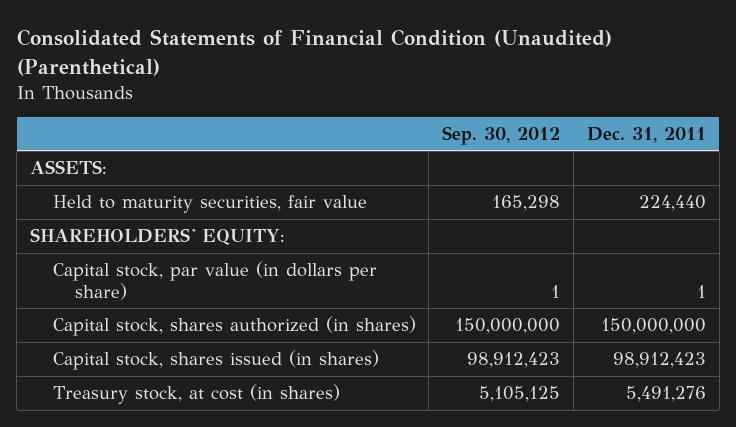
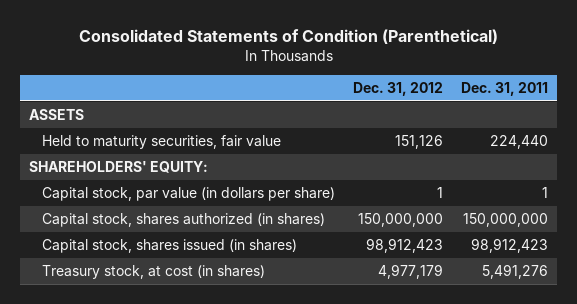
[16,29,612,76] Consolidated Statements of Financial Condition (Unaudited) (Parenthetical) -> [78,28,498,44] Consolidated Statements of Condition (Parenthetical)
[442,125,561,145] Sep. 30, 2012 -> none
none -> [352,81,443,96] Dec. 31, 2012
[30,160,108,175] ASSETS: -> [29,109,85,121] ASSETS

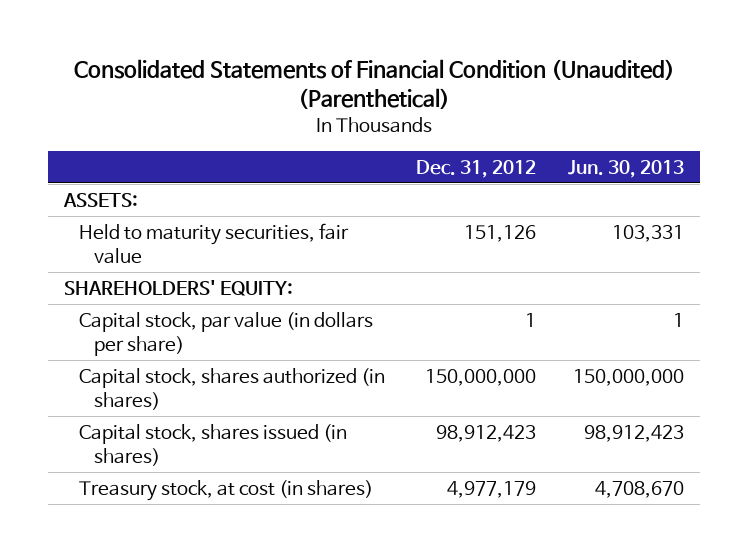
[78,28,498,44] Consolidated Statements of Condition (Parenthetical) -> [73,59,675,110] Consolidated Statements of Financial Condition (Unaudited) (Parenthetical)
[461,81,549,96] Dec. 31, 2011 -> none
none -> [567,159,684,178] Jun. 30, 2013
[29,109,85,121] ASSETS -> [62,192,138,207] ASSETS:

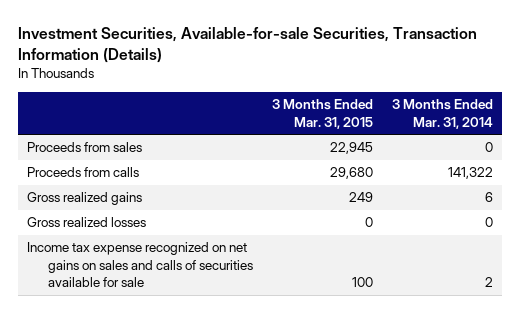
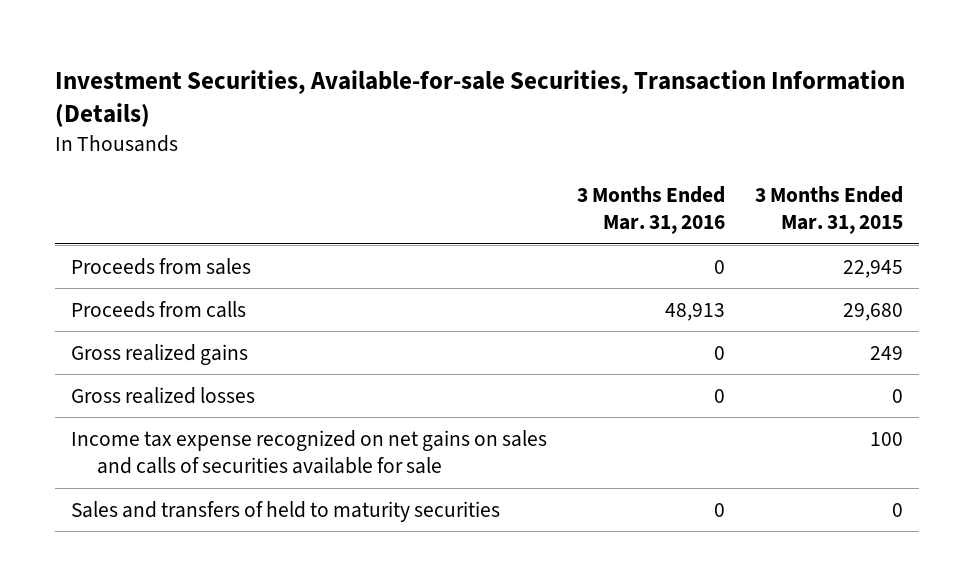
[391,99,493,129] 3 Months Ended Mar. 31, 2014 -> none
none -> [576,185,725,235] 3 Months Ended Mar. 31, 2016
none -> [70,500,500,522] Sales and transfers of held to maturity securities

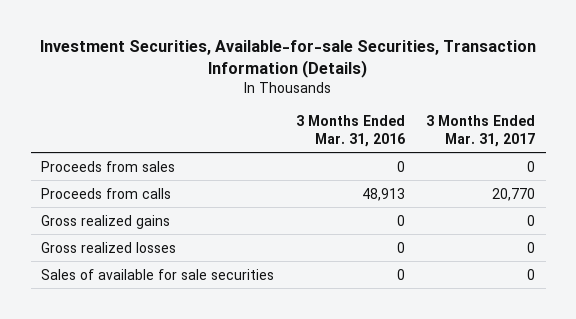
[755,185,904,235] 3 Months Ended Mar. 31, 2015 -> none
none -> [425,114,535,147] 3 Months Ended Mar. 31, 2017
[70,429,547,475] Income tax expense recognized on net gains on sales and calls of securities available for sale -> none
[70,500,500,522] Sales and transfers of held to maturity securities -> none
none -> [41,268,275,280] Sales of available for sale securities

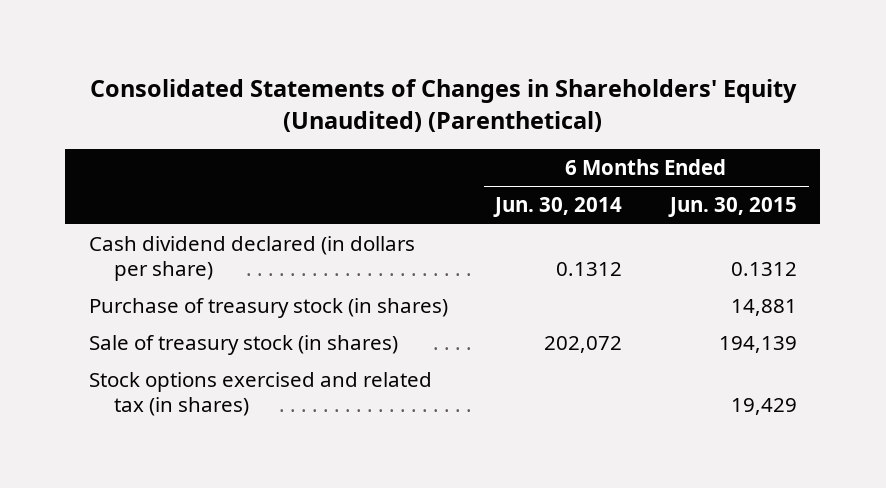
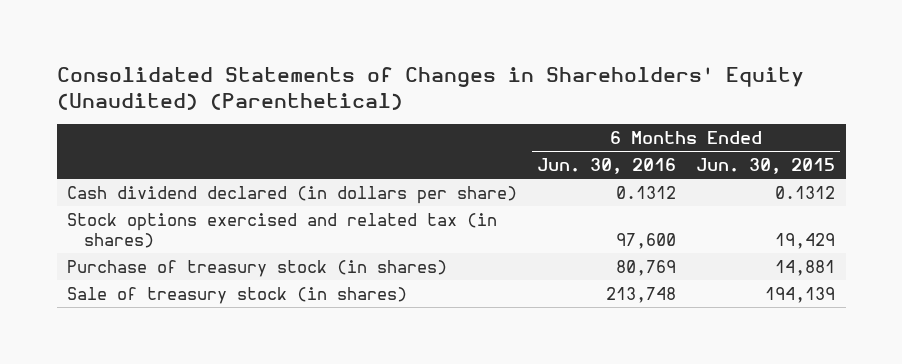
[493,197,623,218] Jun. 30, 2014 -> none
none -> [537,158,677,175] Jun. 30, 2016
[89,372,433,416] Stock options exercised and related tax (in shares) -> [66,212,497,249] Stock options exercised and related tax (in shares)

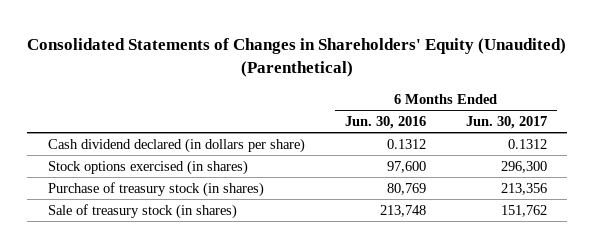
[696,158,836,175] Jun. 30, 2015 -> none
none -> [466,115,548,129] Jun. 30, 2017
[66,212,497,249] Stock options exercised and related tax (in shares) -> [47,159,248,175] Stock options exercised (in shares)

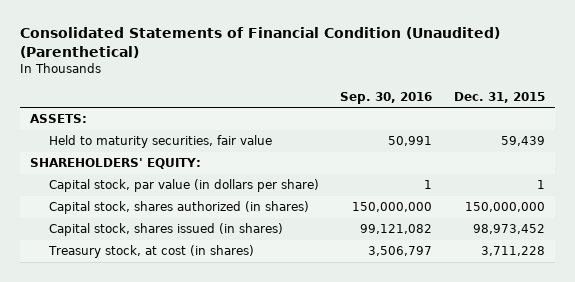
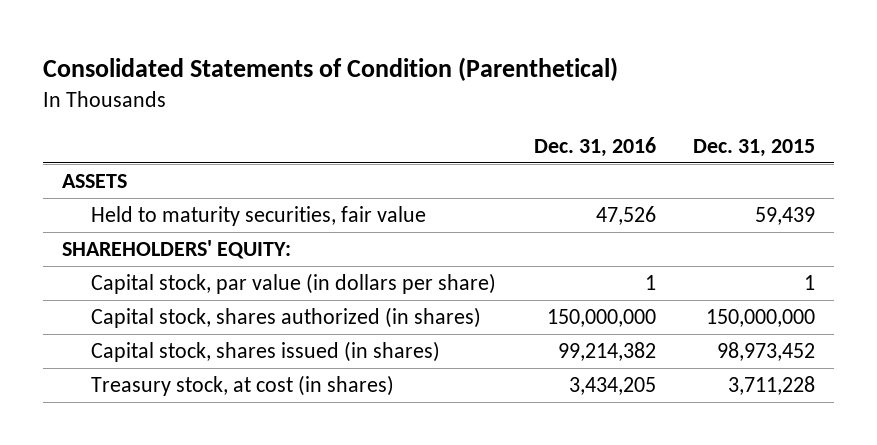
[19,27,500,59] Consolidated Statements of Financial Condition (Unaudited) (Parenthetical) -> [42,56,618,81] Consolidated Statements of Condition (Parenthetical)
[340,91,433,104] Sep. 30, 2016 -> none
none -> [533,136,656,157] Dec. 31, 2016
[30,114,88,124] ASSETS: -> [61,174,127,189] ASSETS

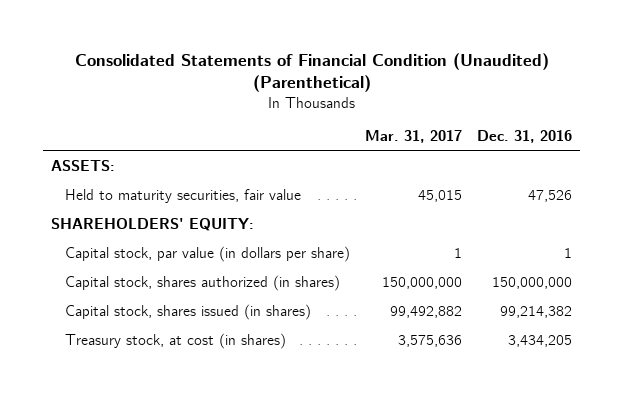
[42,56,618,81] Consolidated Statements of Condition (Parenthetical) -> [74,52,549,93] Consolidated Statements of Financial Condition (Unaudited) (Parenthetical)
[693,138,816,157] Dec. 31, 2015 -> none
none -> [364,130,462,144] Mar. 31, 2017
[61,174,127,189] ASSETS -> [50,160,115,172] ASSETS:

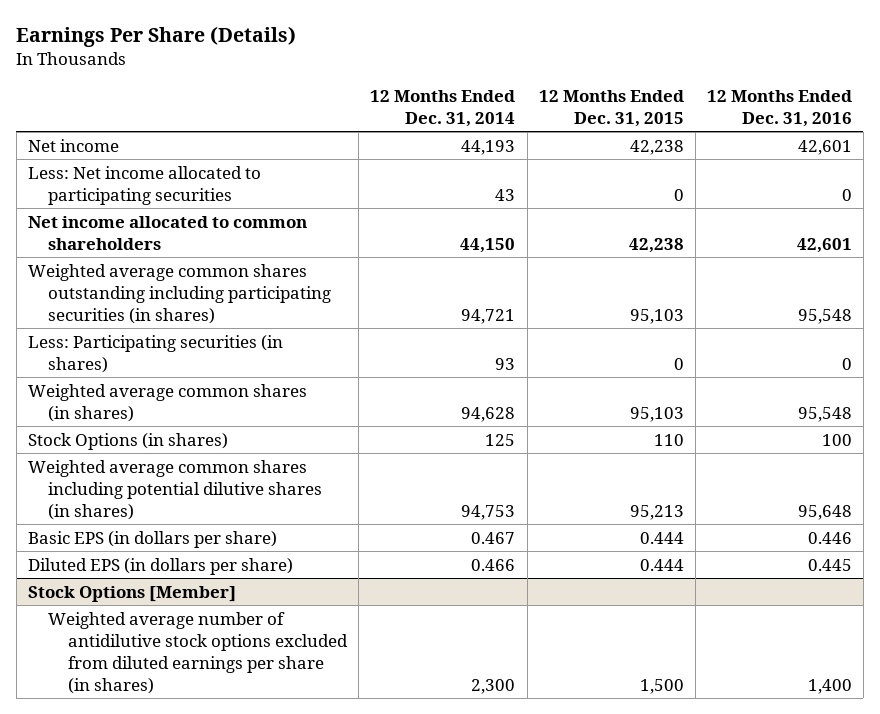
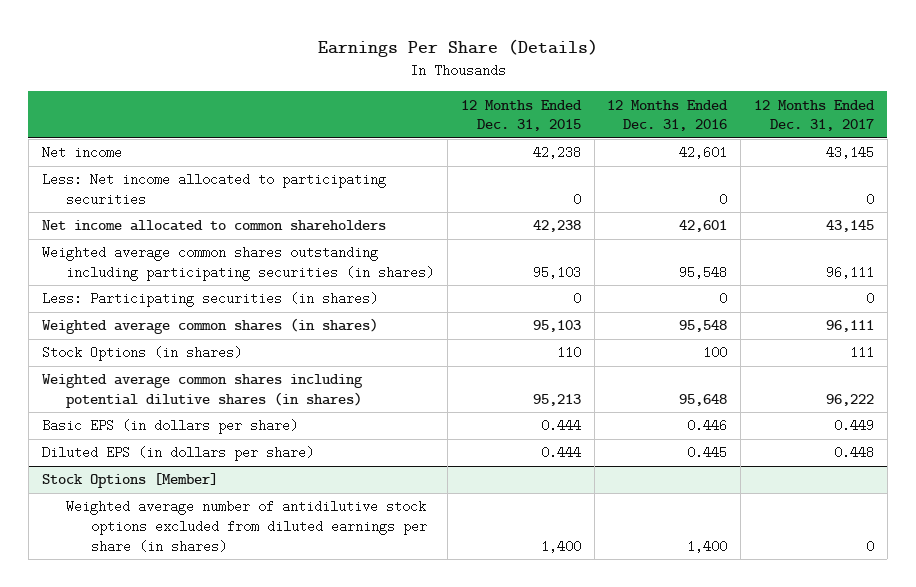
[370,89,516,127] 12 Months Ended Dec. 31, 2014 -> none
none -> [753,99,875,132] 12 Months Ended Dec. 31, 2017
[639,678,684,694] 1,500 -> [540,539,581,553] 1,400

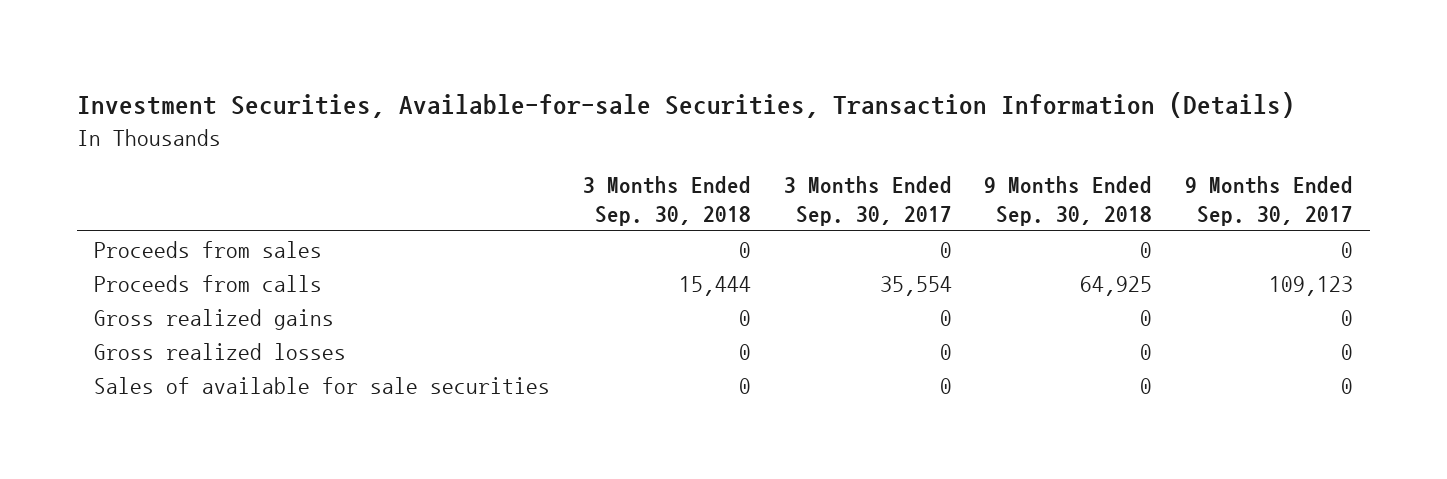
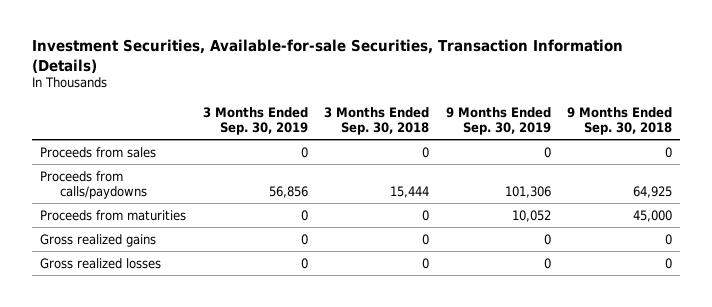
[783,176,952,226] 3 Months Ended Sep. 30, 2017 -> none
[1185,176,1354,226] 9 Months Ended Sep. 30, 2017 -> none
none -> [202,106,308,135] 3 Months Ended Sep. 30, 2019
none -> [445,106,551,135] 9 Months Ended Sep. 30, 2019
[93,274,322,292] Proceeds from calls -> [40,170,147,199] Proceeds from calls/paydowns
none -> [40,209,187,221] Proceeds from maturities
[93,376,550,394] Sales of available for sale securities -> none

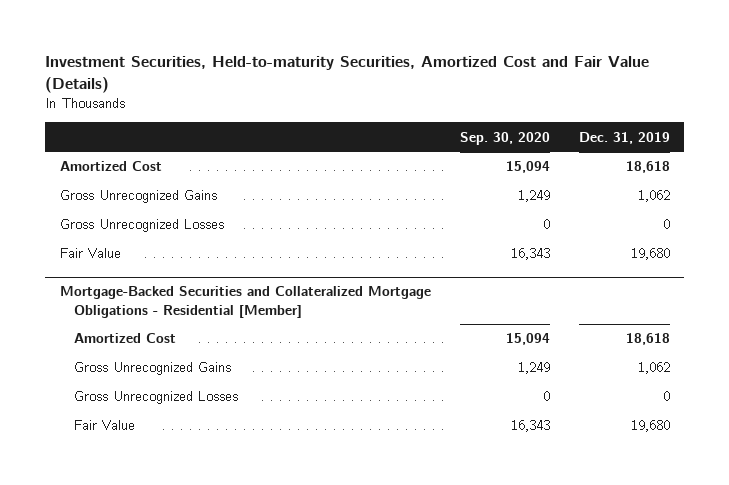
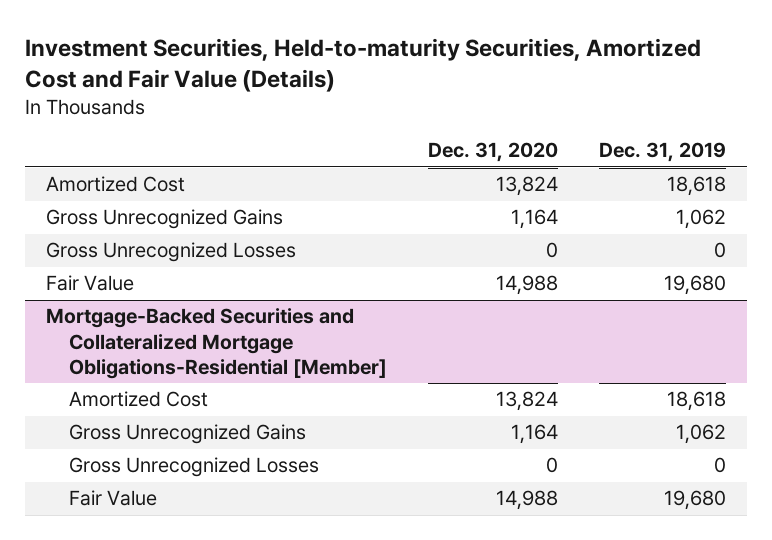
[459,131,550,145] Sep. 30, 2020 -> none
none -> [428,142,559,163] Dec. 31, 2020
[59,286,431,318] Mortgage-Backed Securities and Collateralized Mortgage Obligations - Residential [Member] -> [45,308,387,379] Mortgage-Backed Securities and Collateralized Mortgage Obligations-Residential [Member]

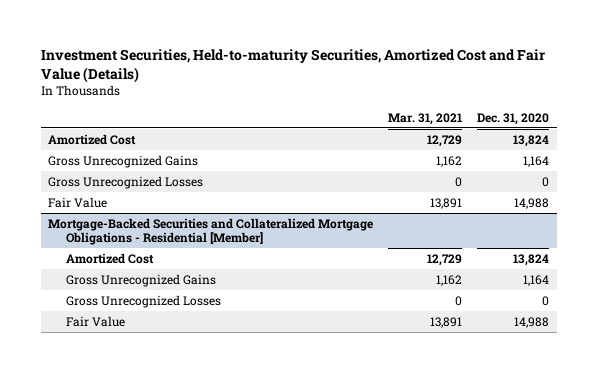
[599,142,727,163] Dec. 31, 2019 -> none
none -> [388,112,463,125] Mar. 31, 2021
[45,308,387,379] Mortgage-Backed Securities and Collateralized Mortgage Obligations-Residential [Member] -> [48,217,374,245] Mortgage-Backed Securities and Collateralized Mortgage Obligations - Residential [Member]

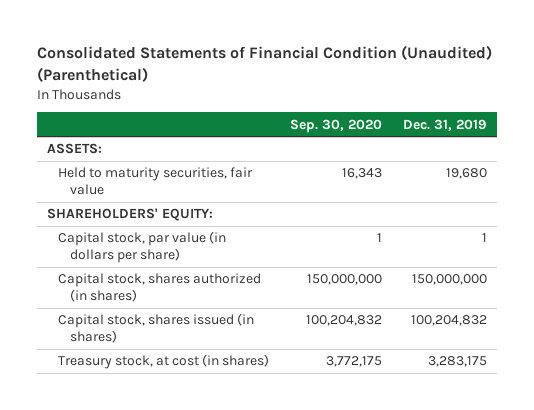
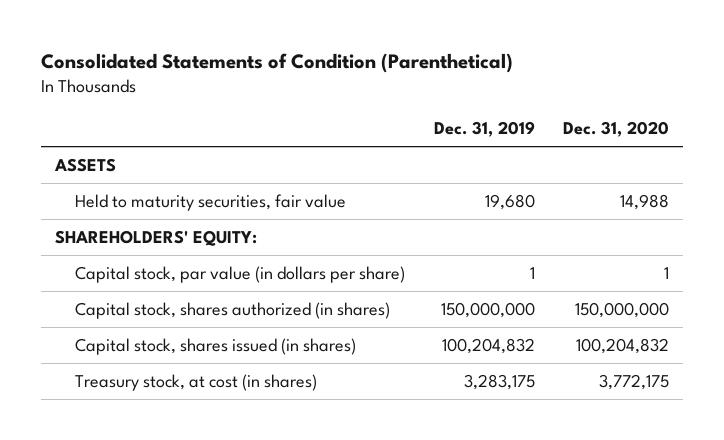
[37,45,493,82] Consolidated Statements of Financial Condition (Unaudited) (Parenthetical) -> [40,53,513,74] Consolidated Statements of Condition (Parenthetical)
[290,118,383,133] Sep. 30, 2020 -> none
none -> [563,121,670,138] Dec. 31, 2020
[47,143,103,155] ASSETS: -> [53,158,116,173] ASSETS

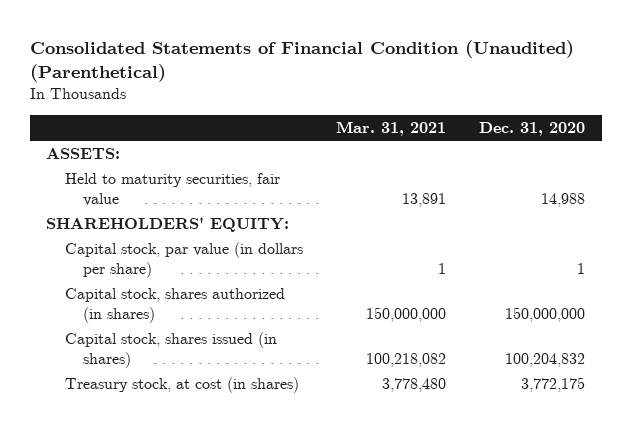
[40,53,513,74] Consolidated Statements of Condition (Parenthetical) -> [29,39,574,83] Consolidated Statements of Financial Condition (Unaudited) (Parenthetical)
[433,121,535,138] Dec. 31, 2019 -> none
none -> [335,121,446,137] Mar. 31, 2021
[53,158,116,173] ASSETS -> [46,148,121,160] ASSETS:

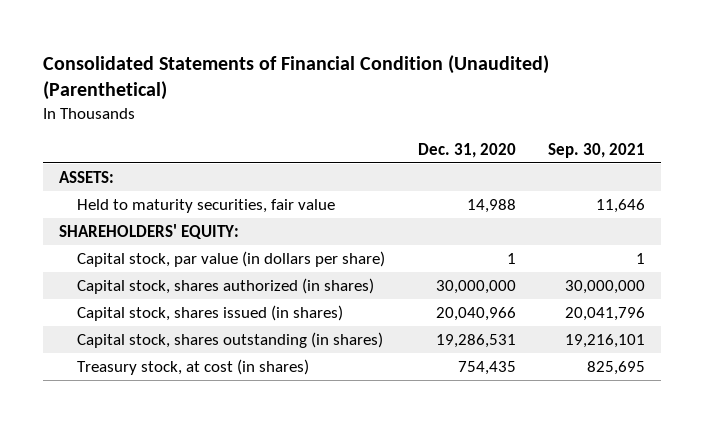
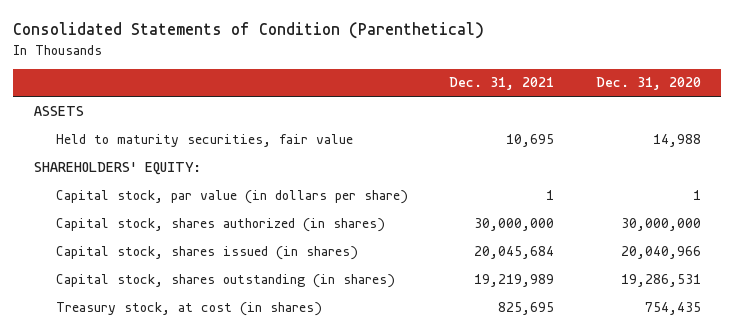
[43,54,550,100] Consolidated Statements of Financial Condition (Unaudited) (Parenthetical) -> [13,22,485,40] Consolidated Statements of Condition (Parenthetical)
[547,142,645,158] Sep. 30, 2021 -> none
none -> [449,77,555,91] Dec. 31, 2021
[59,171,115,184] ASSETS: -> [33,105,84,116] ASSETS

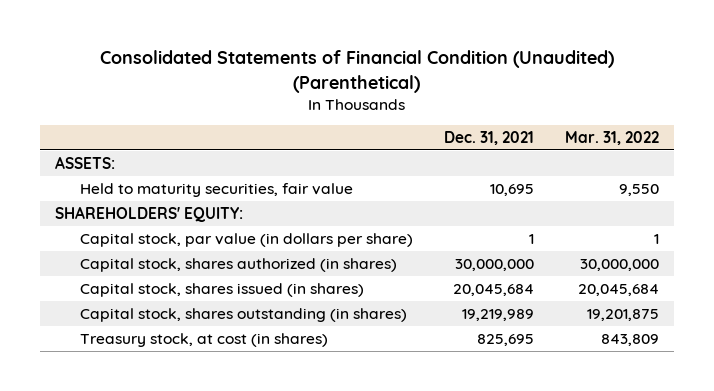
[13,22,485,40] Consolidated Statements of Condition (Parenthetical) -> [100,50,615,93] Consolidated Statements of Financial Condition (Unaudited) (Parenthetical)
[595,77,701,91] Dec. 31, 2020 -> none
none -> [564,131,659,146] Mar. 31, 2022
[33,105,84,116] ASSETS -> [55,155,116,169] ASSETS:

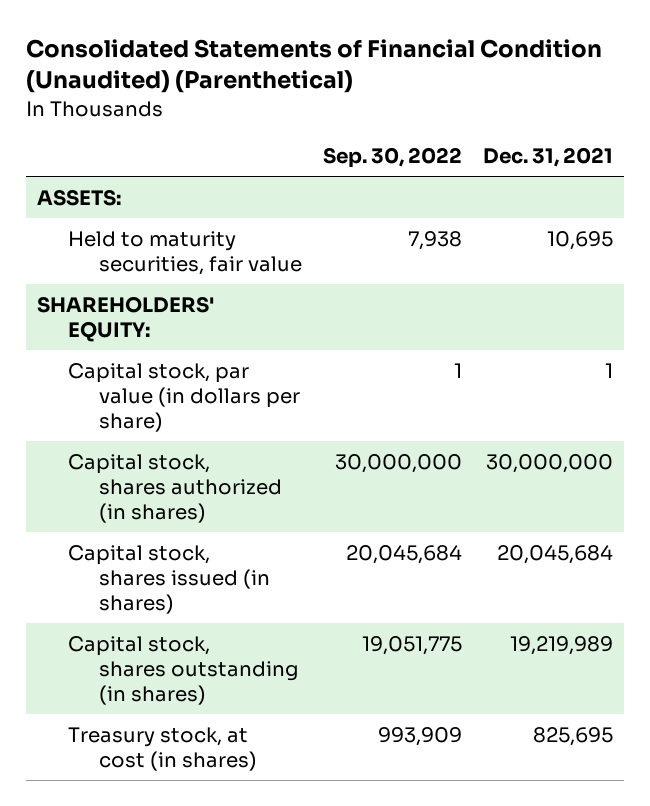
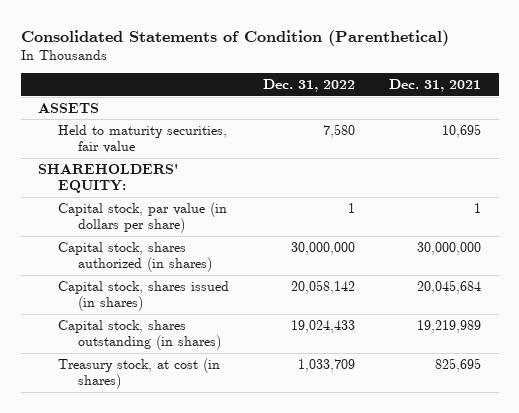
[25,39,602,94] Consolidated Statements of Financial Condition (Unaudited) (Parenthetical) -> [20,29,449,46] Consolidated Statements of Condition (Parenthetical)
[322,147,462,169] Sep. 30, 2022 -> none
none -> [263,79,356,93] Dec. 31, 2022
[36,188,121,206] ASSETS: -> [37,102,99,113] ASSETS

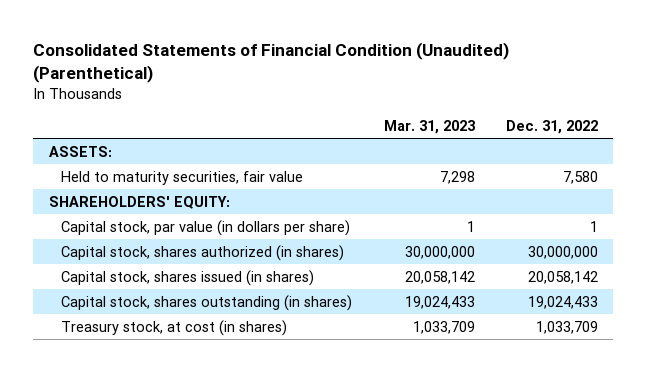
[20,29,449,46] Consolidated Statements of Condition (Parenthetical) -> [33,42,510,84] Consolidated Statements of Financial Condition (Unaudited) (Parenthetical)
[389,79,482,93] Dec. 31, 2021 -> none
none -> [383,120,475,135] Mar. 31, 2023
[37,102,99,113] ASSETS -> [49,145,113,157] ASSETS:

